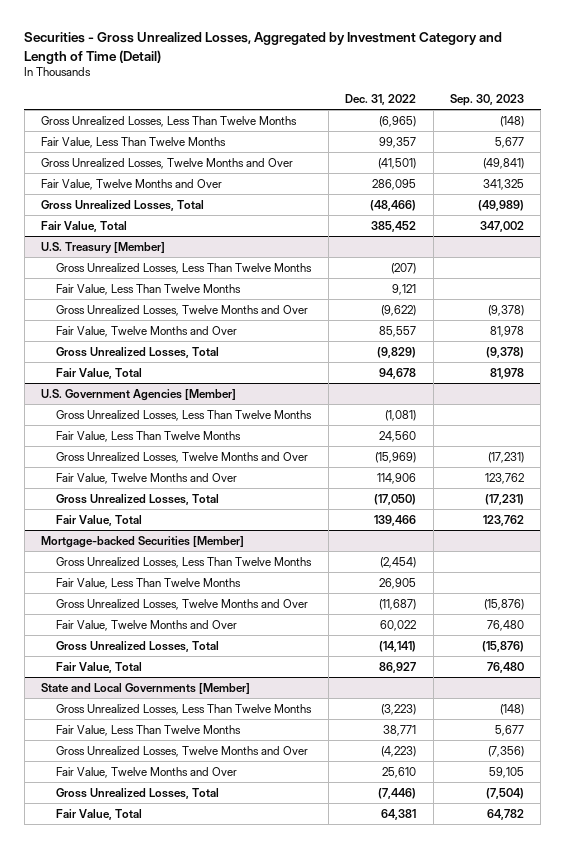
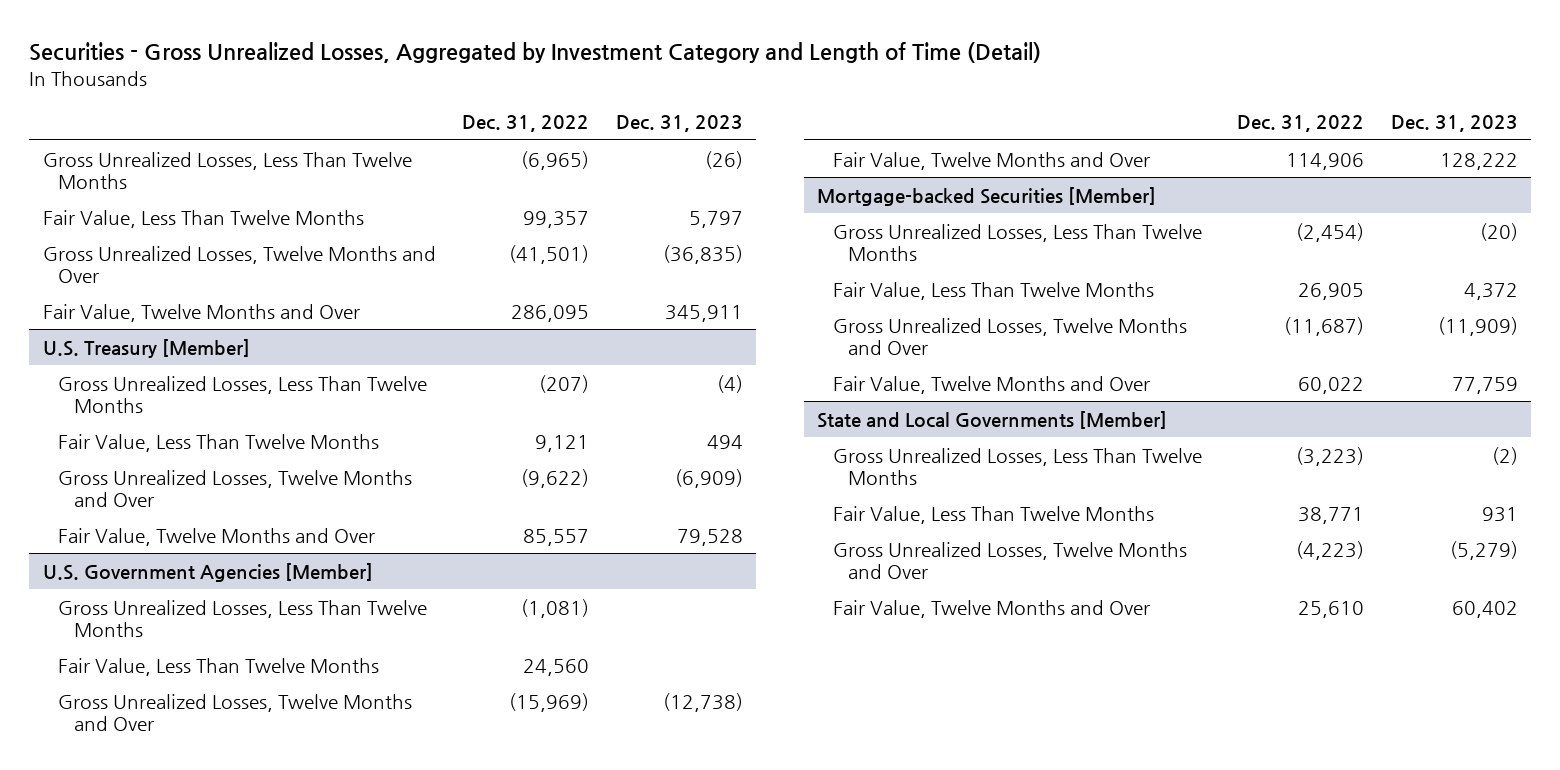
[449,94,524,107] Sep. 30, 2023 -> none
none -> [615,115,743,133] Dec. 31, 2023
[41,200,205,212] Gross Unrealized Losses, Total -> none
[41,221,128,233] Fair Value, Total -> none
[56,347,220,359] Gross Unrealized Losses, Total -> none
[56,368,143,380] Fair Value, Total -> none
[56,494,220,506] Gross Unrealized Losses, Total -> none
[56,515,143,527] Fair Value, Total -> none
[56,641,220,653] Gross Unrealized Losses, Total -> none
[56,662,143,674] Fair Value, Total -> none
[56,788,220,800] Gross Unrealized Losses, Total -> none
[56,809,143,821] Fair Value, Total -> none

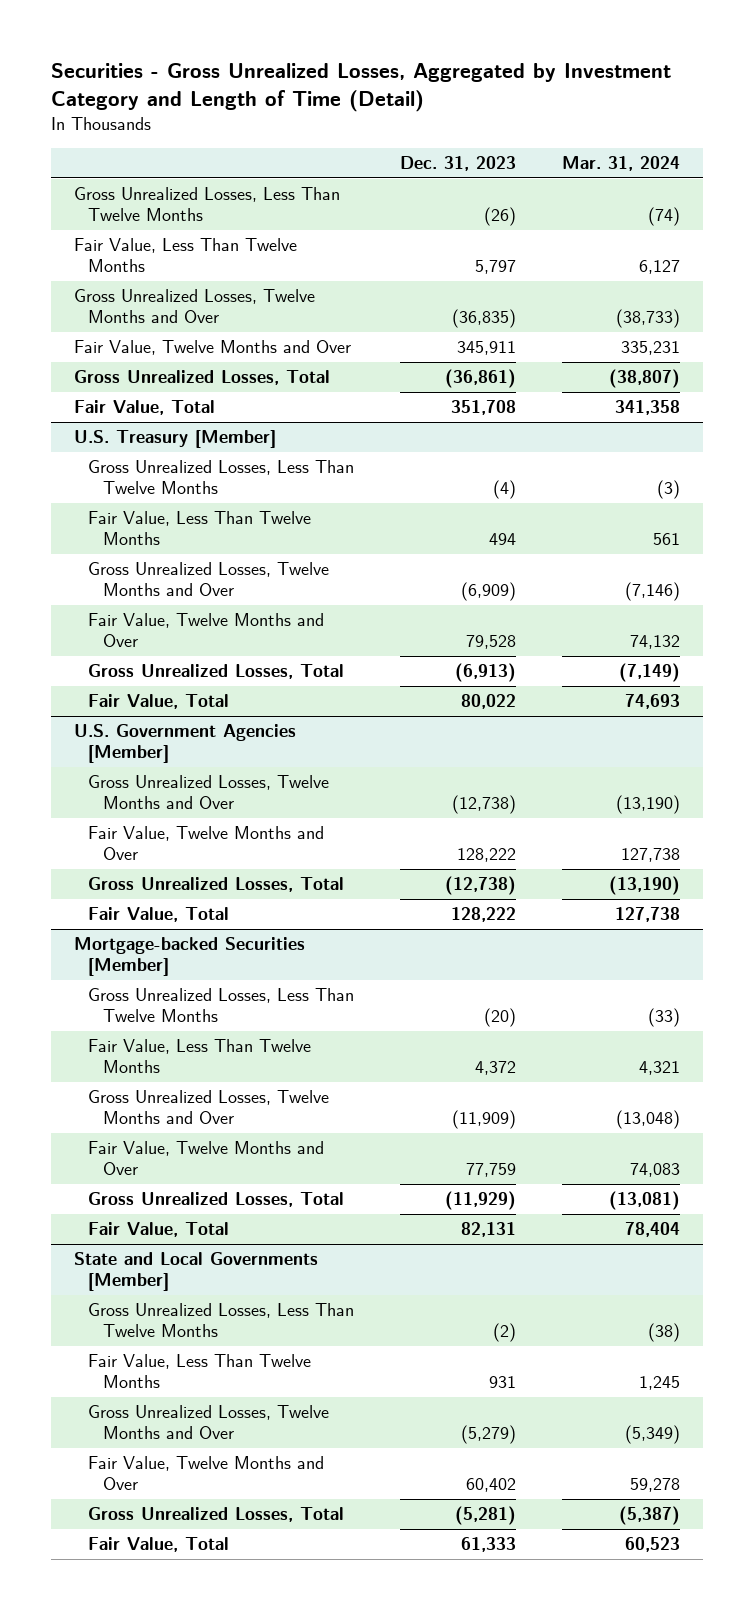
[462,115,590,133] Dec. 31, 2022 -> none
none -> [561,155,680,171] Mar. 31, 2024
none -> [73,370,330,386] Gross Unrealized Losses, Total
none -> [73,400,215,416] Fair Value, Total
none -> [88,664,345,680] Gross Unrealized Losses, Total
none -> [88,694,230,710] Fair Value, Total
[58,599,428,637] Gross Unrealized Losses, Less Than Twelve Months -> none
[58,657,380,676] Fair Value, Less Than Twelve Months -> none
none -> [88,877,345,893] Gross Unrealized Losses, Total
none -> [88,907,230,923] Fair Value, Total
none -> [88,1192,345,1208] Gross Unrealized Losses, Total
none -> [88,1222,230,1238] Fair Value, Total
none -> [88,1507,345,1523] Gross Unrealized Losses, Total
none -> [88,1537,230,1553] Fair Value, Total

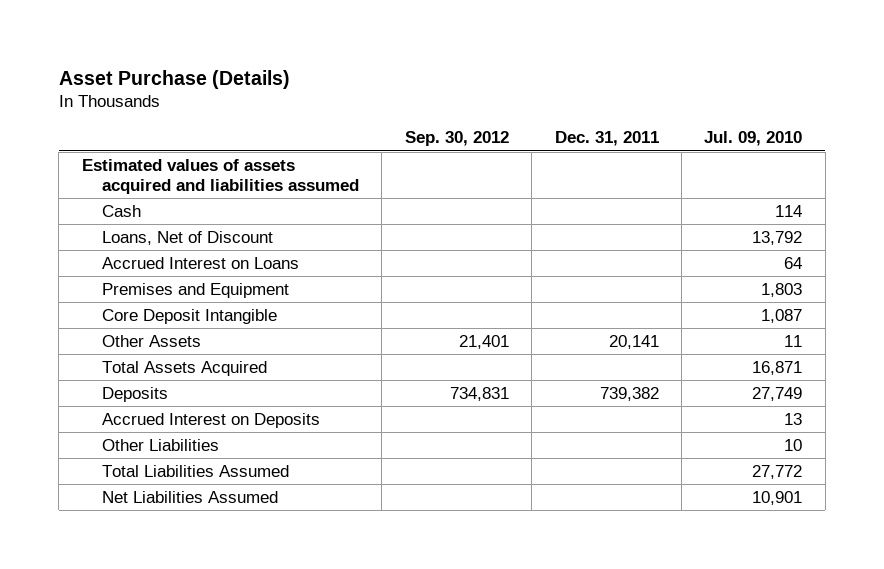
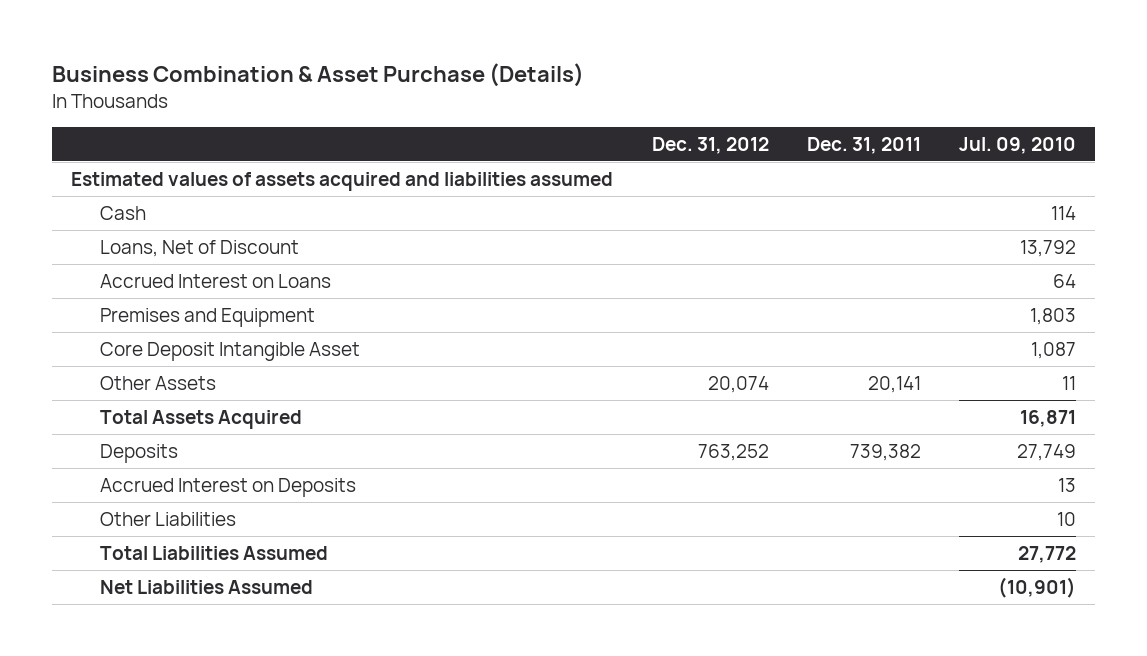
[58,69,290,89] Asset Purchase (Details) -> [52,62,585,87] Business Combination & Asset Purchase (Details)
[404,131,509,147] Sep. 30, 2012 -> none
none -> [651,136,769,154] Dec. 31, 2012
[101,308,277,324] Core Deposit Intangible -> [99,341,360,361] Core Deposit Intangible Asset
[752,490,803,505] 10,901 -> [998,576,1077,598] (10,901)

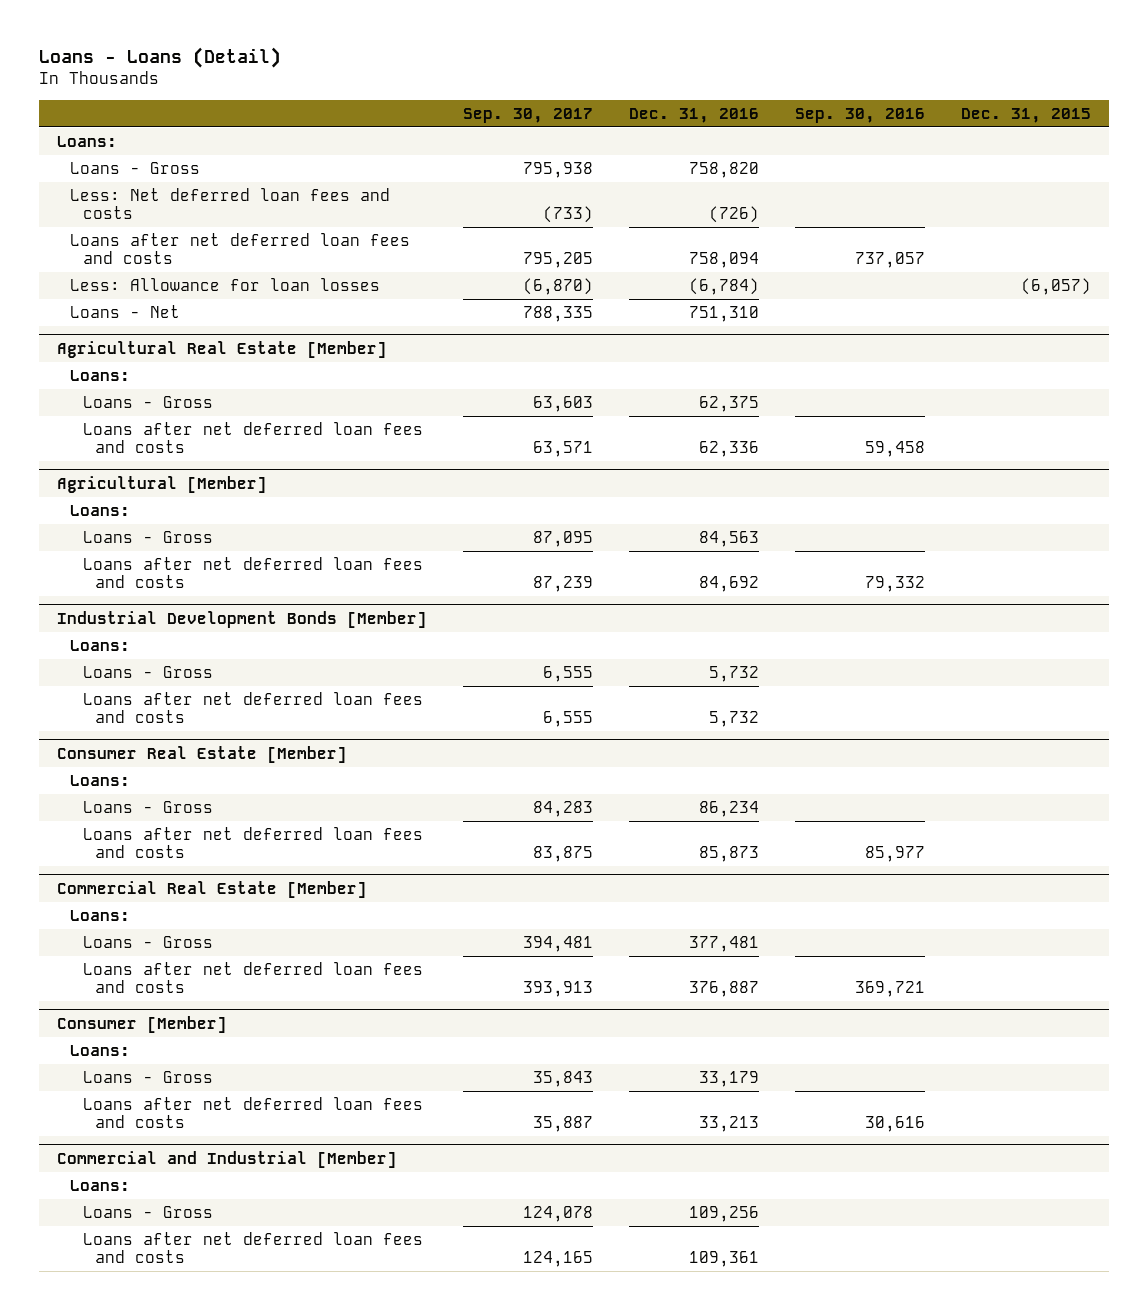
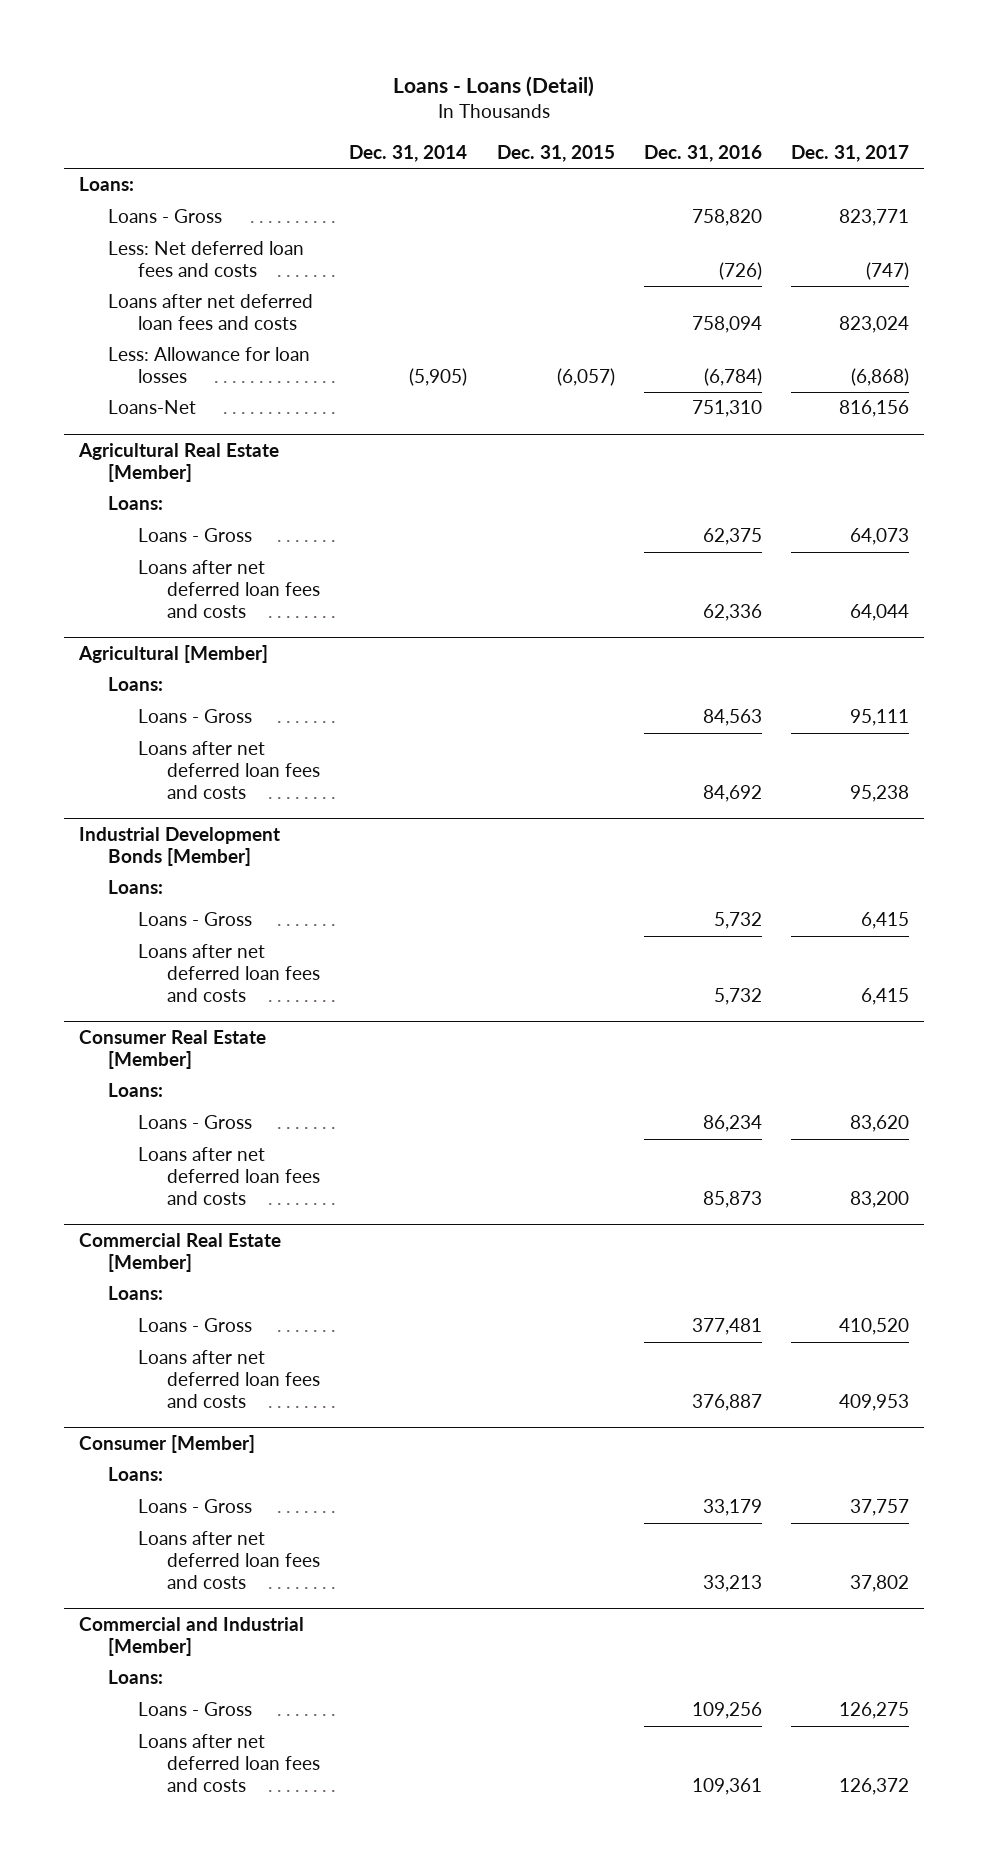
[463,107,594,123] Sep. 30, 2017 -> none
[795,107,926,123] Sep. 30, 2016 -> none
none -> [349,144,468,162] Dec. 31, 2014
none -> [791,144,910,162] Dec. 31, 2017
[70,304,181,318] Loans - Net -> [108,400,197,415] Loans-Net

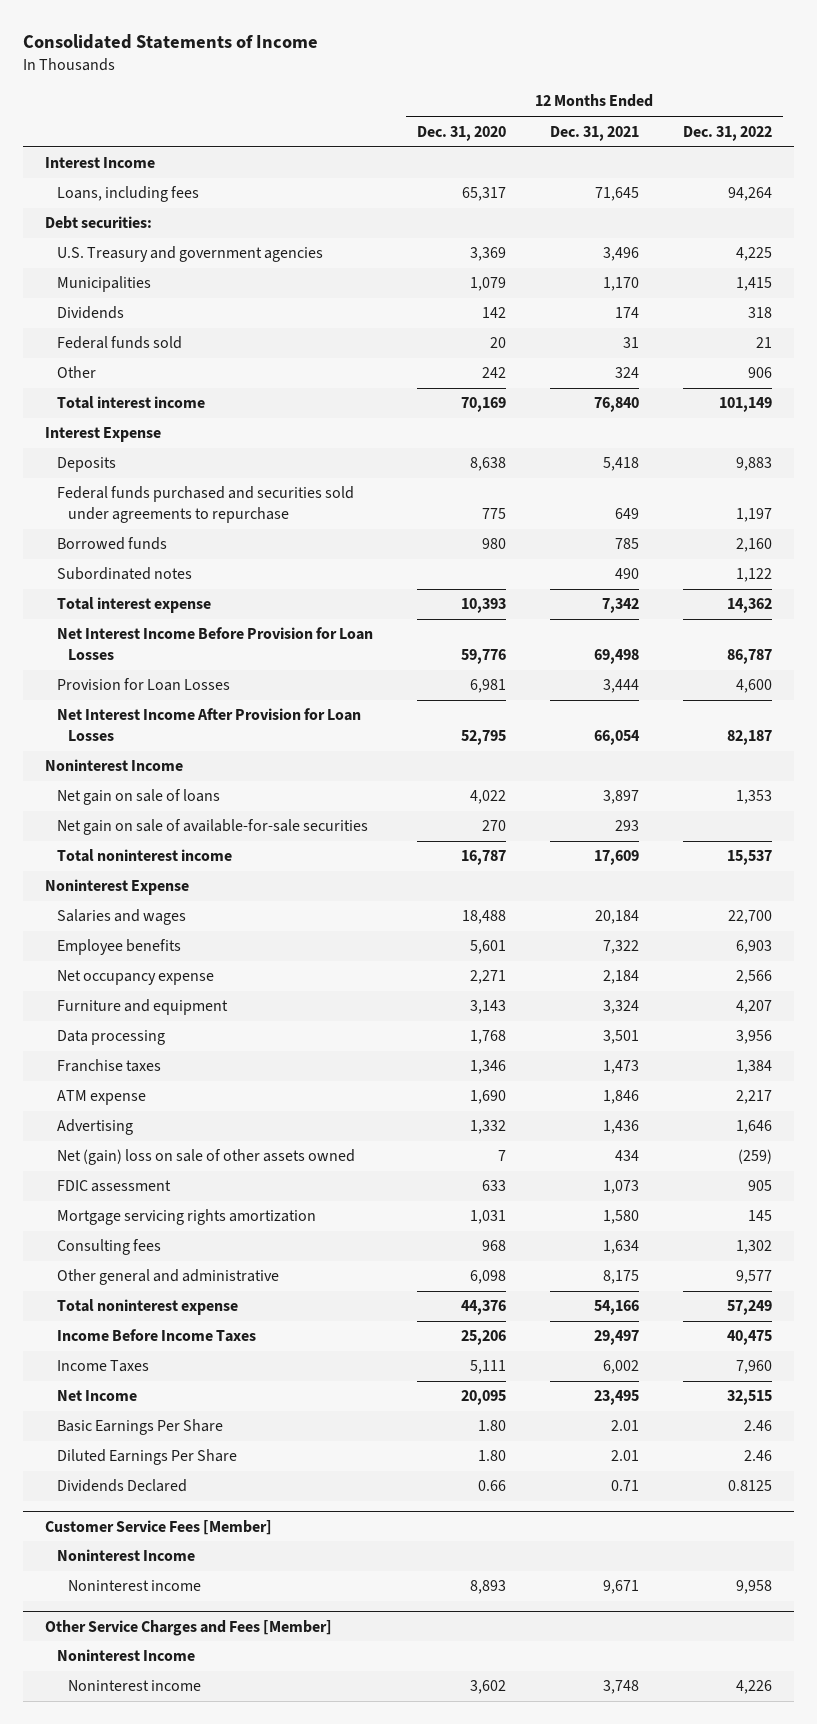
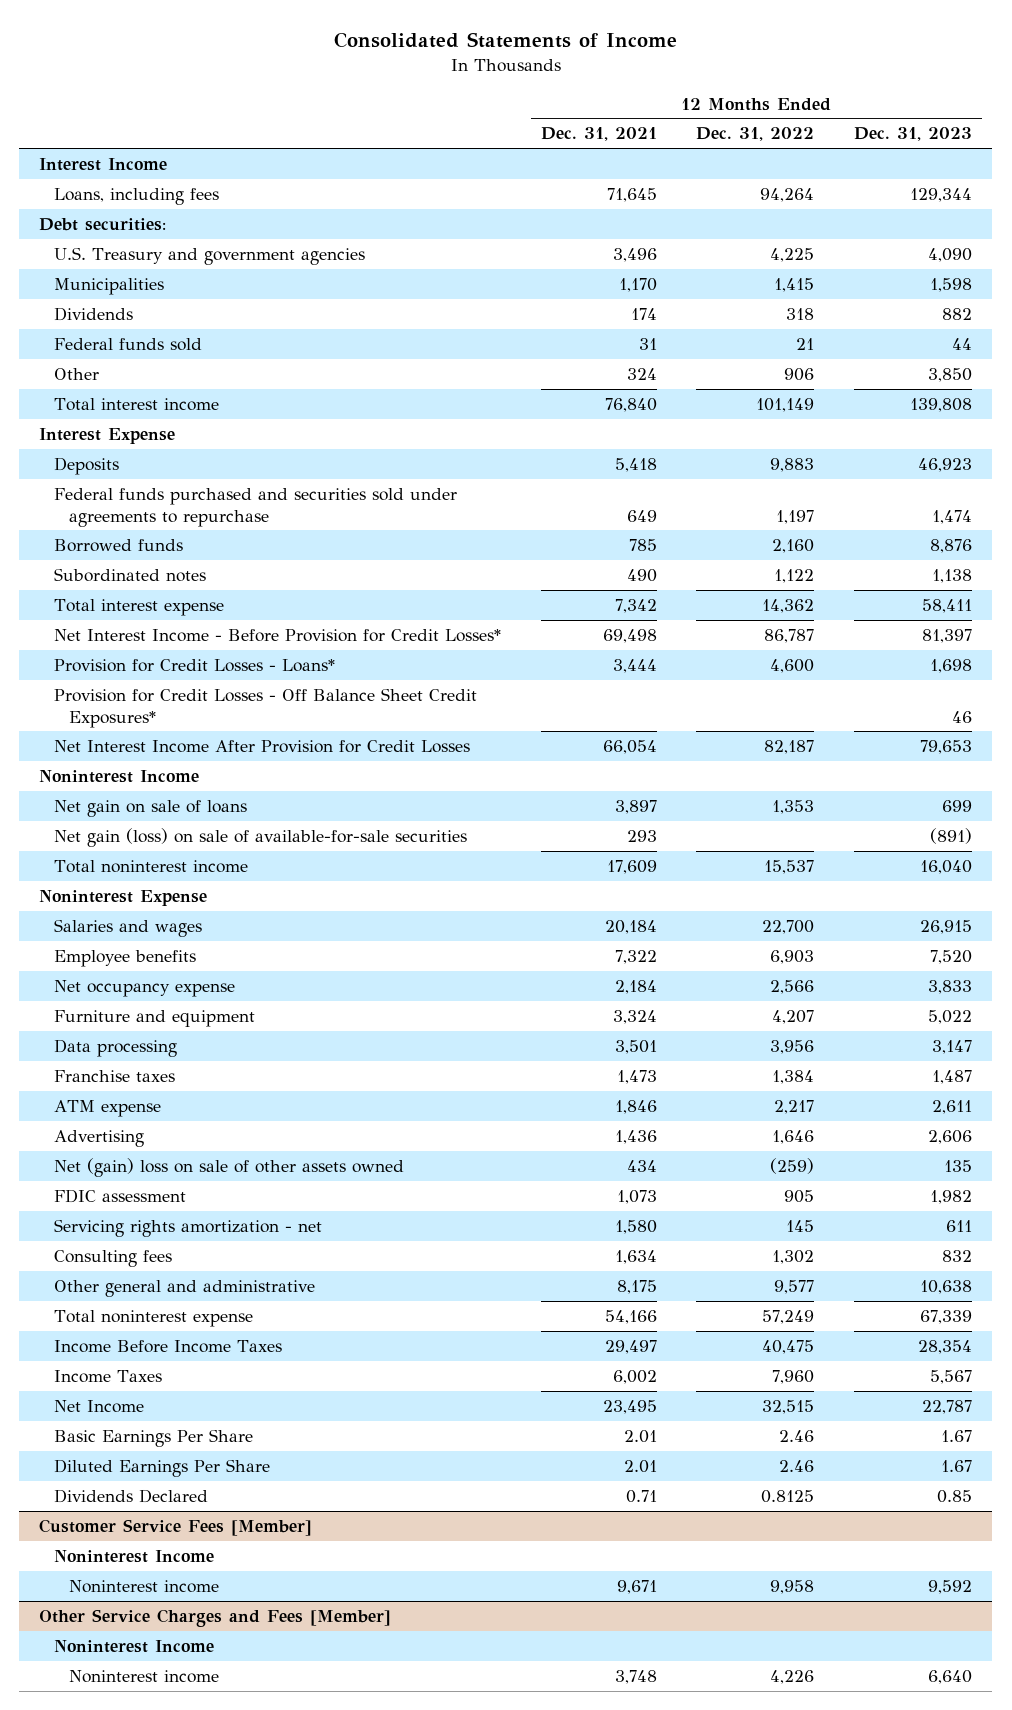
[416,125,506,141] Dec. 31, 2020 -> none
none -> [854,127,973,142] Dec. 31, 2023
[56,627,373,660] Net Interest Income Before Provision for Loan Losses -> [54,628,502,642] Net Interest Income - Before Provision for Credit Losses*
[56,678,230,692] Provision for Loan Losses -> [54,658,336,672] Provision for Credit Losses - Loans*
none -> [54,687,478,728] Provision for Credit Losses - Off Balance Sheet Credit Exposures*
[56,708,361,741] Net Interest Income After Provision for Loan Losses -> [54,739,471,753] Net Interest Income After Provision for Credit Losses
[56,819,368,836] Net gain on sale of available-for-sale securities -> [54,827,468,847] Net gain (loss) on sale of available-for-sale securities
[56,1209,316,1226] Mortgage servicing rights amortization -> [54,1218,323,1237] Servicing rights amortization - net

